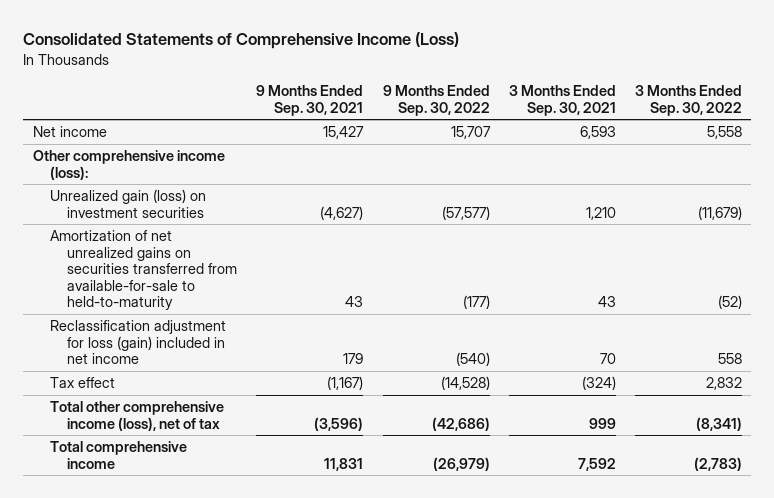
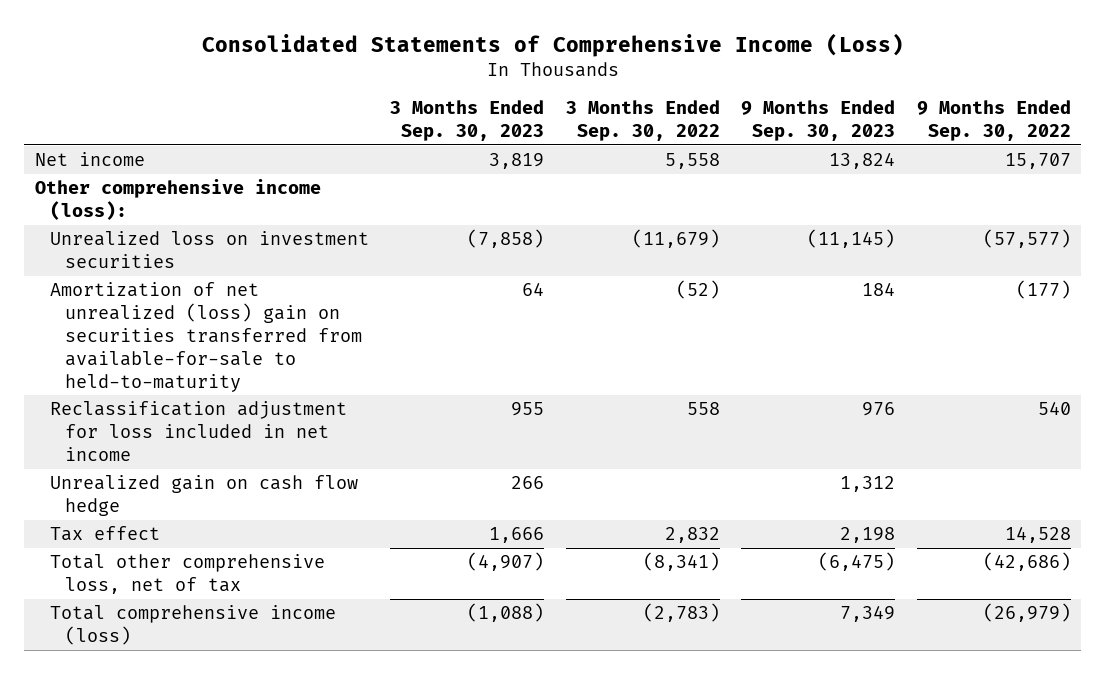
[256,85,364,116] 9 Months Ended Sep. 30, 2021 -> none
[508,85,616,116] 3 Months Ended Sep. 30, 2021 -> none
none -> [390,100,545,142] 3 Months Ended Sep. 30, 2023
none -> [741,100,896,142] 9 Months Ended Sep. 30, 2023
[50,189,207,218] Unrealized gain (loss) on investment securities -> [49,231,369,269] Unrealized loss on investment securities
[50,230,238,311] Amortization of net unrealized gains on securities transferred from available-for-sale to held-to-maturity -> [49,282,362,392] Amortization of net unrealized (loss) gain on securities transferred from available-for-sale to held-to-maturity
[50,320,227,365] Reclassification adjustment for loss (gain) included in net income -> [49,401,347,461] Reclassification adjustment for loss included in net income
[455,352,490,367] (540) -> [1037,402,1071,416] 540
none -> [49,475,358,517] Unrealized gain on cash flow hedge
[440,376,490,391] (14,528) -> [1004,527,1071,544] 14,528
[50,401,225,431] Total other comprehensive income (loss), net of tax -> [49,554,325,595] Total other comprehensive loss, net of tax
[50,441,188,469] Total comprehensive income -> [49,605,336,646] Total comprehensive income (loss)

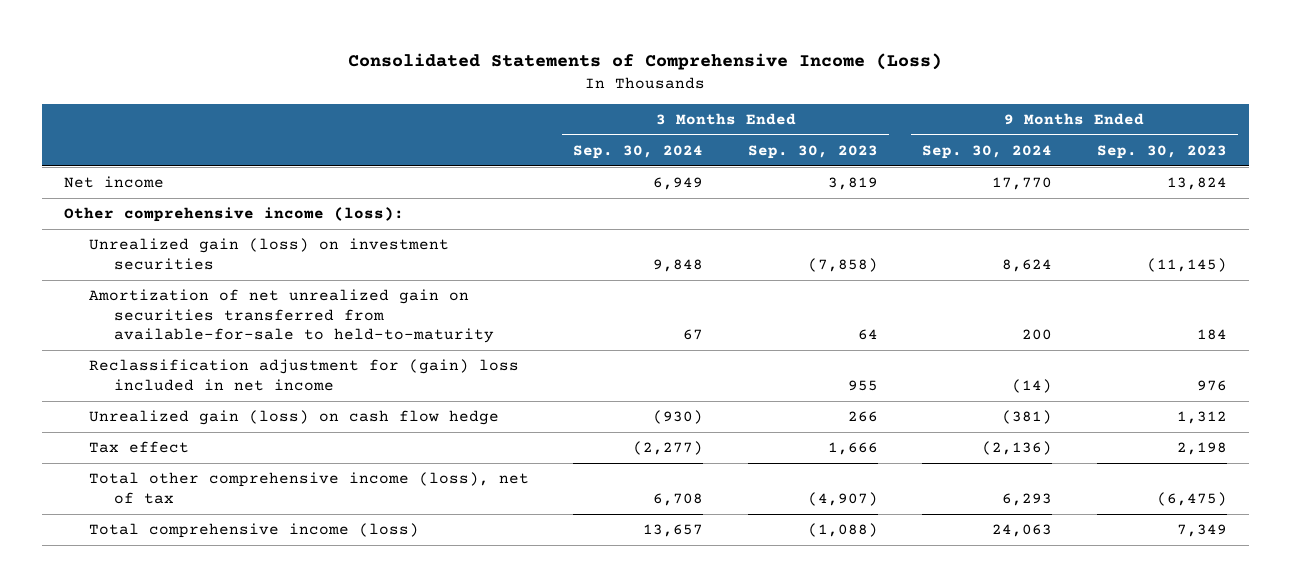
[565,100,720,142] 3 Months Ended Sep. 30, 2022 -> none
[916,100,1071,142] 9 Months Ended Sep. 30, 2022 -> none
none -> [573,145,704,160] Sep. 30, 2024
none -> [922,145,1053,160] Sep. 30, 2024
[49,231,369,269] Unrealized loss on investment securities -> [88,238,449,270] Unrealized gain (loss) on investment securities
[49,282,362,392] Amortization of net unrealized (loss) gain on securities transferred from available-for-sale to held-to-maturity -> [88,289,495,344] Amortization of net unrealized gain on securities transferred from available-for-sale to held-to-maturity
[49,401,347,461] Reclassification adjustment for loss included in net income -> [88,359,519,391] Reclassification adjustment for (gain) loss included in net income
[49,475,358,517] Unrealized gain on cash flow hedge -> [88,410,499,426] Unrealized gain (loss) on cash flow hedge
[49,554,325,595] Total other comprehensive loss, net of tax -> [88,472,529,504] Total other comprehensive income (loss), net of tax

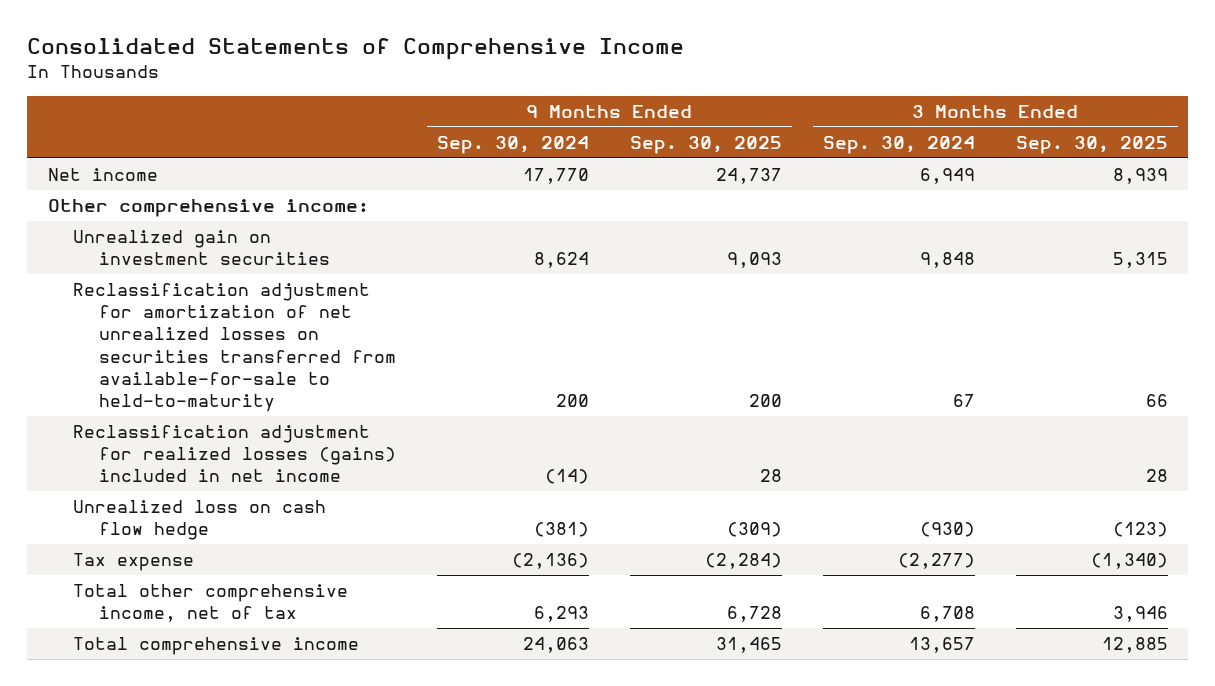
[348,53,943,71] Consolidated Statements of Comprehensive Income (Loss) -> [27,38,685,61] Consolidated Statements of Comprehensive Income
[747,145,878,160] Sep. 30, 2023 -> none
[1096,145,1227,160] Sep. 30, 2023 -> none
none -> [629,135,782,154] Sep. 30, 2025
none -> [1015,135,1168,154] Sep. 30, 2025
[63,207,404,223] Other comprehensive income (loss): -> [47,199,369,218] Other comprehensive income:
[88,238,449,270] Unrealized gain (loss) on investment securities -> [73,230,331,266] Unrealized gain on investment securities
[88,289,495,344] Amortization of net unrealized gain on securities transferred from available-for-sale to held-to-maturity -> [73,283,397,413] Reclassification adjustment for amortization of net unrealized losses on securities transferred from available-for-sale to held-to-maturity
[88,359,519,391] Reclassification adjustment for (gain) loss included in net income -> [73,425,397,483] Reclassification adjustment for realized losses (gains) included in net income
[88,410,499,426] Unrealized gain (loss) on cash flow hedge -> [73,500,327,541] Unrealized loss on cash flow hedge
[88,441,189,454] Tax effect -> [73,553,195,572] Tax expense
[88,472,529,504] Total other comprehensive income (loss), net of tax -> [73,584,349,623] Total other comprehensive income, net of tax
[88,523,419,539] Total comprehensive income (loss) -> [73,637,360,656] Total comprehensive income

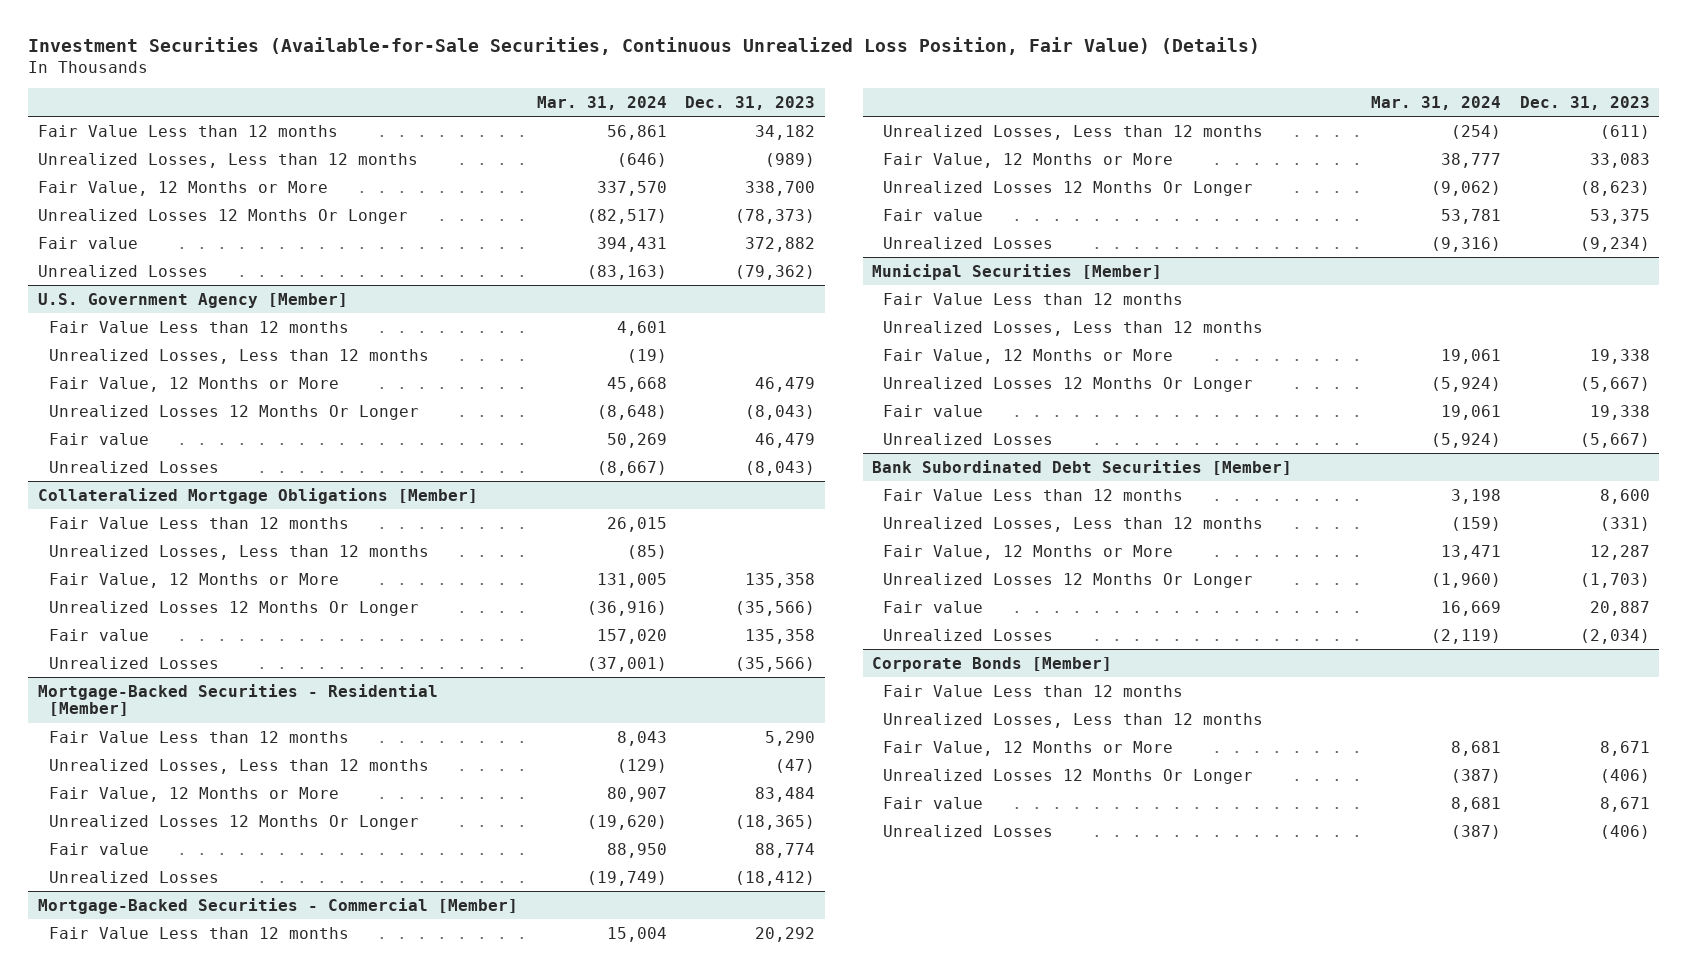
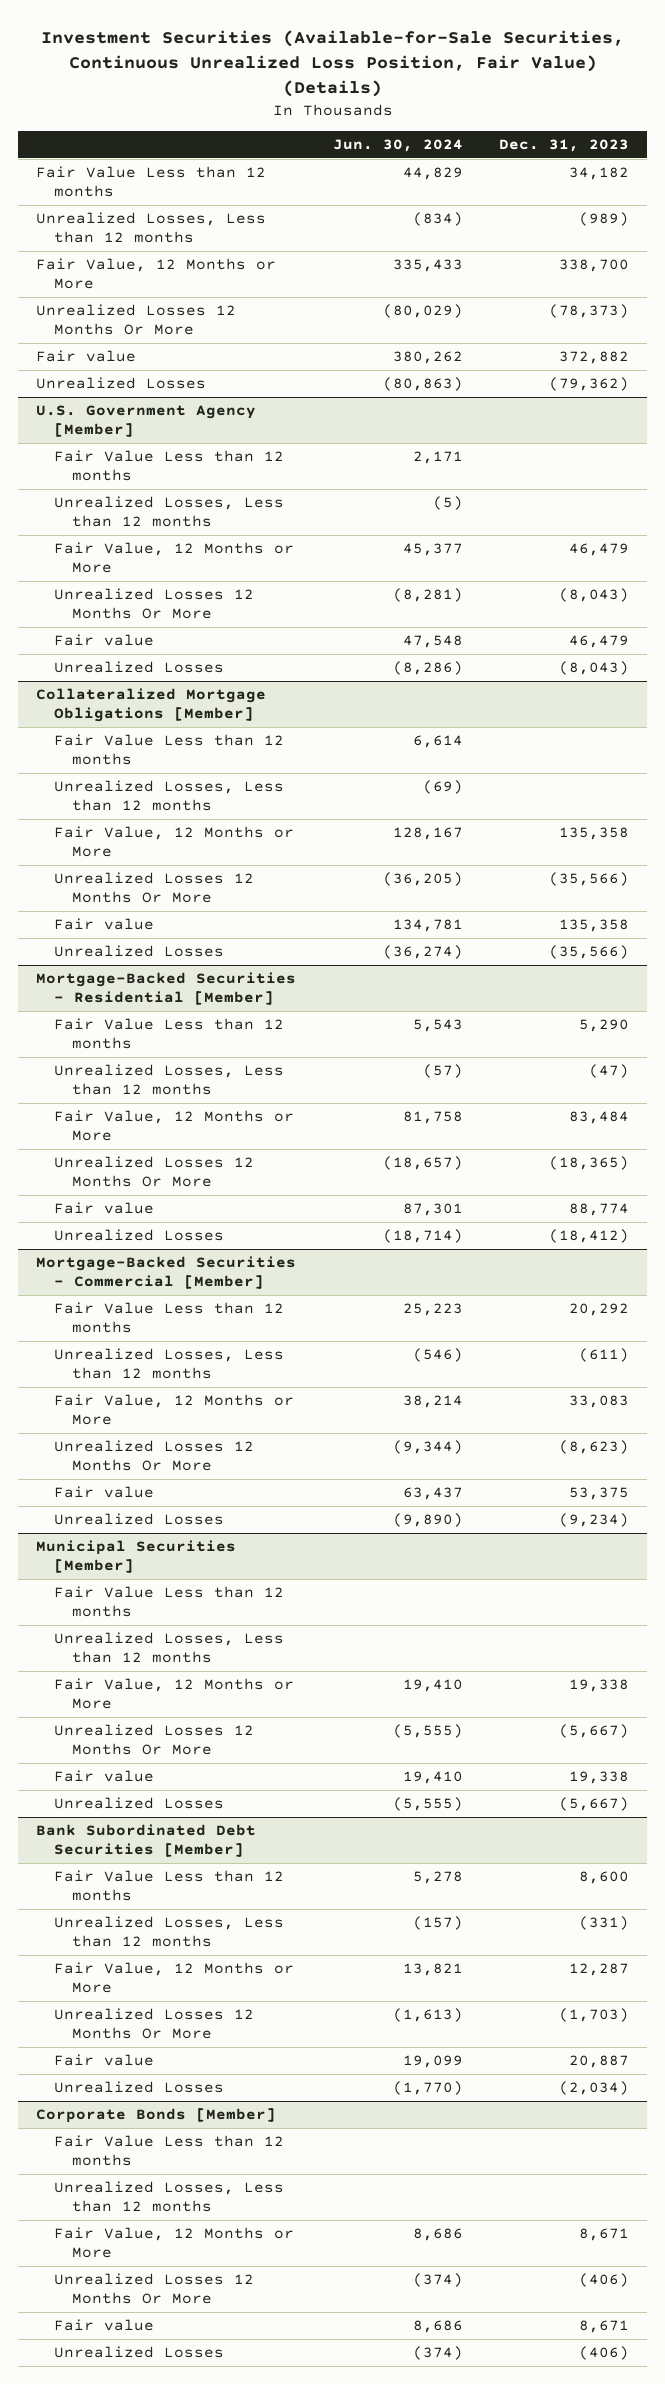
[536,95,667,110] Mar. 31, 2024 -> none
none -> [332,139,463,153] Jun. 30, 2024
[37,208,408,224] Unrealized Losses 12 Months Or Longer -> [36,304,237,335] Unrealized Losses 12 Months Or More
[48,404,419,420] Unrealized Losses 12 Months Or Longer -> [53,588,254,619] Unrealized Losses 12 Months Or More
[48,600,419,616] Unrealized Losses 12 Months Or Longer -> [53,872,254,903] Unrealized Losses 12 Months Or More
[48,814,419,830] Unrealized Losses 12 Months Or Longer -> [53,1156,254,1187] Unrealized Losses 12 Months Or More
[883,180,1254,196] Unrealized Losses 12 Months Or Longer -> [53,1440,254,1471] Unrealized Losses 12 Months Or More
[883,376,1254,392] Unrealized Losses 12 Months Or Longer -> [53,1724,254,1755] Unrealized Losses 12 Months Or More
[883,572,1254,588] Unrealized Losses 12 Months Or Longer -> [53,2008,254,2039] Unrealized Losses 12 Months Or More
[883,768,1254,784] Unrealized Losses 12 Months Or Longer -> [53,2273,254,2304] Unrealized Losses 12 Months Or More

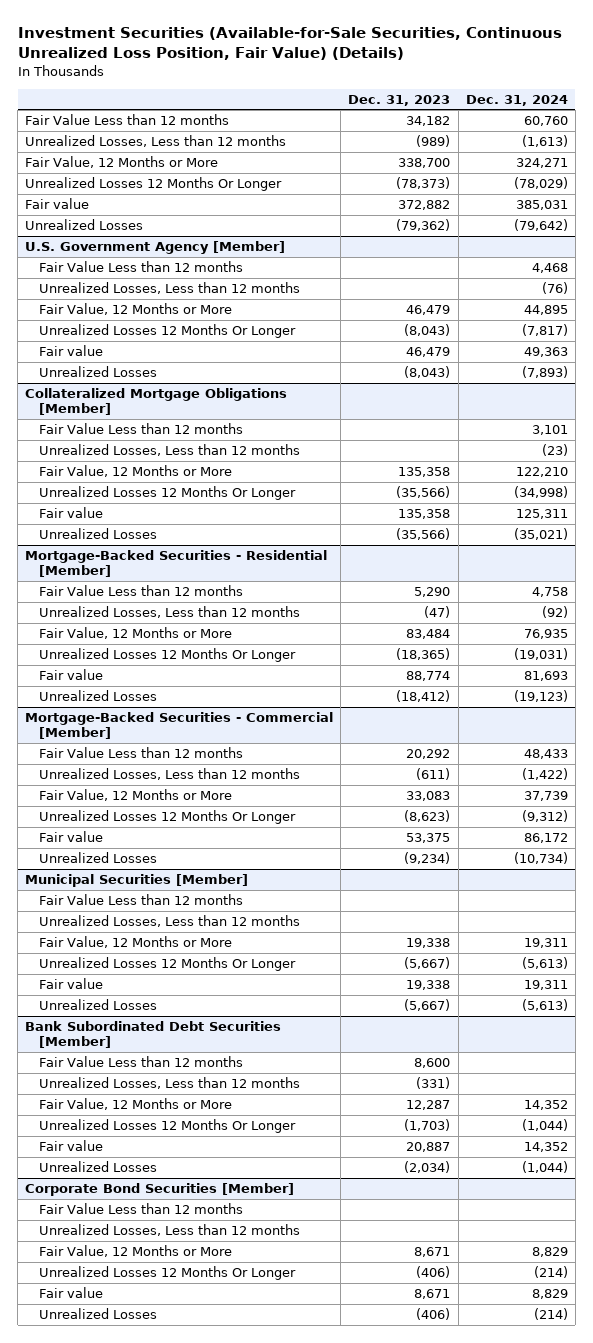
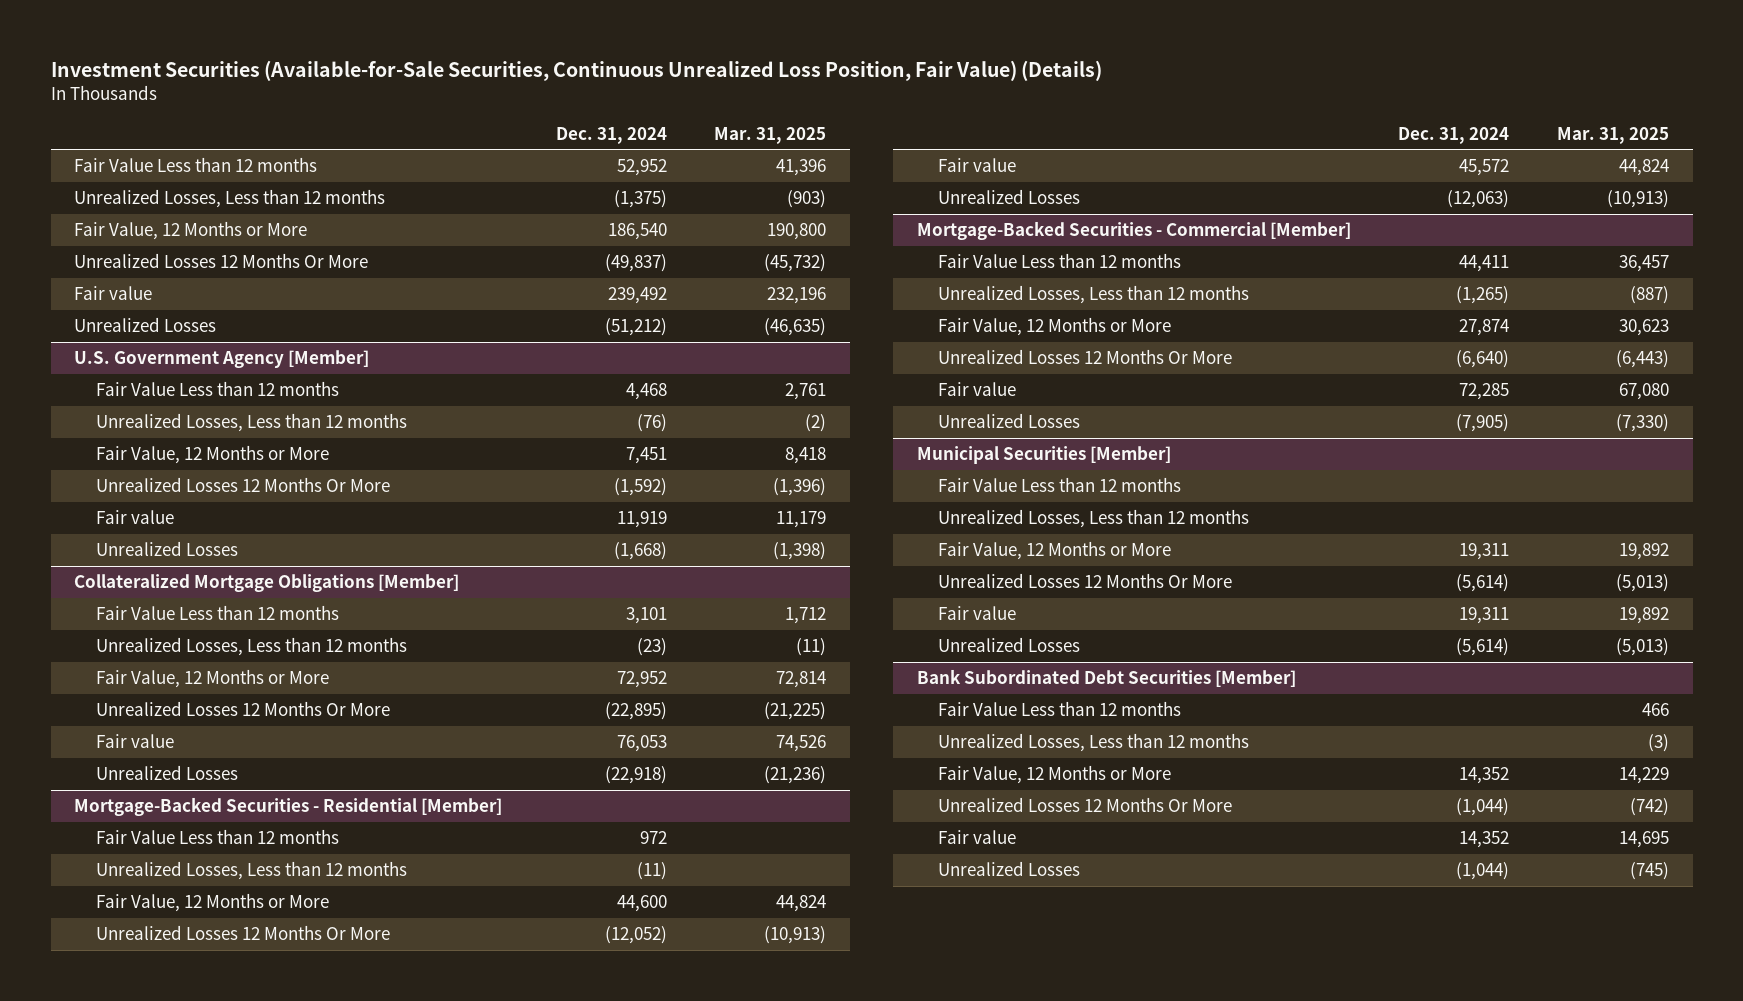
[348,94,451,106] Dec. 31, 2023 -> none
none -> [714,126,827,144] Mar. 31, 2025
[523,116,568,127] 60,760 -> [616,159,667,177] 52,952
[521,135,568,148] (1,613) -> [613,190,667,209] (1,375)
[515,158,568,169] 324,271 -> [607,223,667,241] 186,540
[25,177,283,192] Unrealized Losses 12 Months Or Longer -> [74,253,369,269] Unrealized Losses 12 Months Or More
[513,177,568,190] (78,029) -> [604,254,667,273] (49,837)
[515,200,568,211] 385,031 -> [607,287,667,305] 239,492
[513,219,568,232] (79,642) -> [604,318,667,337] (51,212)
[523,305,568,316] 44,895 -> [625,447,667,465] 7,451
[38,324,296,339] Unrealized Losses 12 Months Or Longer -> [95,477,390,493] Unrealized Losses 12 Months Or More
[521,324,568,337] (7,817) -> [613,478,667,497] (1,592)
[523,347,568,358] 49,363 -> [616,511,667,529] 11,919
[521,366,568,379] (7,893) -> [613,542,667,561] (1,668)
[515,467,568,478] 122,210 -> [616,671,667,689] 72,952
[38,486,296,501] Unrealized Losses 12 Months Or Longer -> [95,701,390,717] Unrealized Losses 12 Months Or More
[513,486,568,499] (34,998) -> [604,702,667,721] (22,895)
[515,509,568,520] 125,311 -> [616,735,667,753] 76,053
[513,528,568,541] (35,021) -> [604,766,667,785] (22,918)
[531,587,568,598] 4,758 -> [639,831,667,845] 972
[541,606,568,619] (92) -> [636,862,667,881] (11)
[523,629,568,640] 76,935 -> [616,895,667,913] 44,600
[38,648,296,663] Unrealized Losses 12 Months Or Longer -> [95,925,390,941] Unrealized Losses 12 Months Or More
[513,648,568,661] (19,031) -> [604,926,667,945] (12,052)
[523,671,568,682] 81,693 -> [1459,159,1510,177] 45,572
[513,690,568,703] (19,123) -> [1447,190,1510,209] (12,063)
[523,749,568,760] 48,433 -> [1459,255,1510,273] 44,411
[521,768,568,781] (1,422) -> [1456,286,1510,305] (1,265)
[523,791,568,802] 37,739 -> [1459,319,1510,337] 27,874
[38,810,296,825] Unrealized Losses 12 Months Or Longer -> [938,349,1233,365] Unrealized Losses 12 Months Or More
[521,810,568,823] (9,312) -> [1456,350,1510,369] (6,640)
[523,833,568,844] 86,172 -> [1459,383,1510,401] 72,285
[513,852,568,865] (10,734) -> [1456,414,1510,433] (7,905)
[38,957,296,972] Unrealized Losses 12 Months Or Longer -> [938,573,1233,589] Unrealized Losses 12 Months Or More
[521,957,568,970] (5,613) -> [1456,574,1510,593] (5,614)
[521,999,568,1012] (5,613) -> [1456,638,1510,657] (5,614)
[38,1119,296,1134] Unrealized Losses 12 Months Or Longer -> [938,797,1233,813] Unrealized Losses 12 Months Or More
[25,1183,295,1197] Corporate Bond Securities [Member] -> none
[38,1203,243,1215] Fair Value Less than 12 months -> none
[38,1224,300,1237] Unrealized Losses, Less than 12 months -> none
[38,1245,232,1258] Fair Value, 12 Months or More -> none
[38,1266,296,1281] Unrealized Losses 12 Months Or Longer -> none
[38,1287,103,1299] Fair value -> none
[38,1308,157,1320] Unrealized Losses -> none

